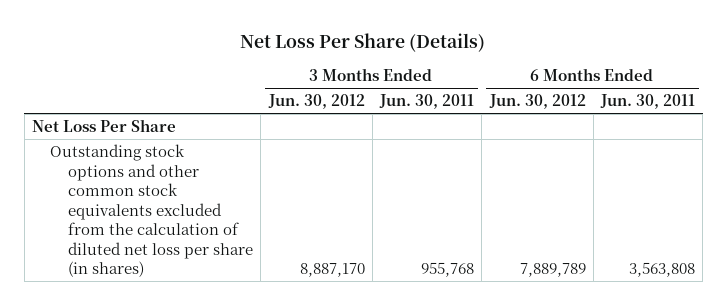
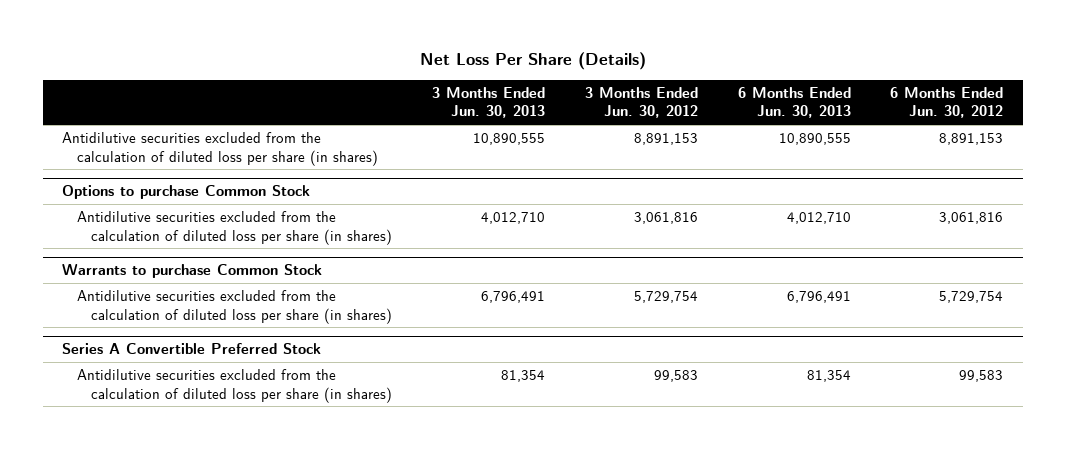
[379,94,475,110] Jun. 30, 2011 -> none
[599,94,695,110] Jun. 30, 2011 -> none
none -> [431,86,545,119] 3 Months Ended Jun. 30, 2013
none -> [737,86,851,119] 6 Months Ended Jun. 30, 2013
[31,119,176,133] Net Loss Per Share -> none
[49,144,254,278] Outstanding stock options and other common stock equivalents excluded from the calculation of diluted net loss per share (in shares) -> [62,131,378,166] Antidilutive securities excluded from the calculation of diluted loss per share (in shares)
[299,263,365,278] 8,887,170 -> [633,132,698,145] 8,891,153
[519,263,586,278] 7,889,789 -> [939,132,1004,145] 8,891,153
none -> [62,185,311,200] Options to purchase Common Stock
none -> [76,210,393,245] Antidilutive securities excluded from the calculation of diluted loss per share (in shares)
none -> [62,264,323,279] Warrants to purchase Common Stock
none -> [76,289,393,324] Antidilutive securities excluded from the calculation of diluted loss per share (in shares)
none -> [62,343,322,355] Series A Convertible Preferred Stock
none -> [76,368,393,403] Antidilutive securities excluded from the calculation of diluted loss per share (in shares)

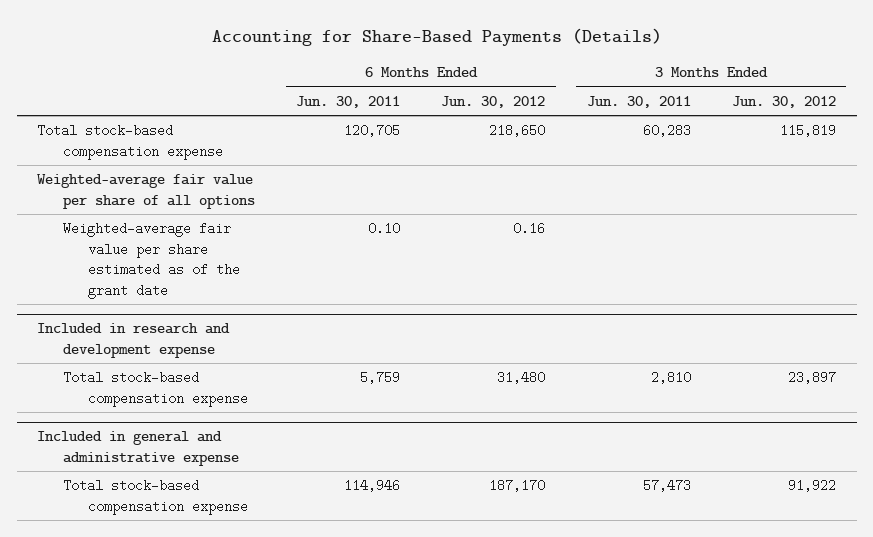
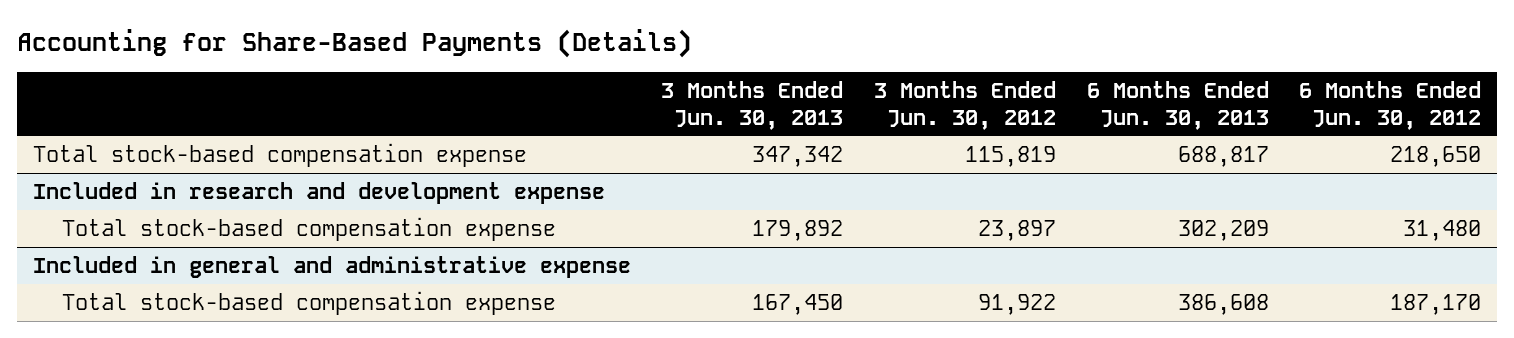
[295,95,400,108] Jun. 30, 2011 -> none
[586,95,691,108] Jun. 30, 2011 -> none
none -> [661,80,844,130] 3 Months Ended Jun. 30, 2013
none -> [1086,80,1269,130] 6 Months Ended Jun. 30, 2013
[37,174,255,209] Weighted-average fair value per share of all options -> none
[62,222,240,299] Weighted-average fair value per share estimated as of the grant date -> none

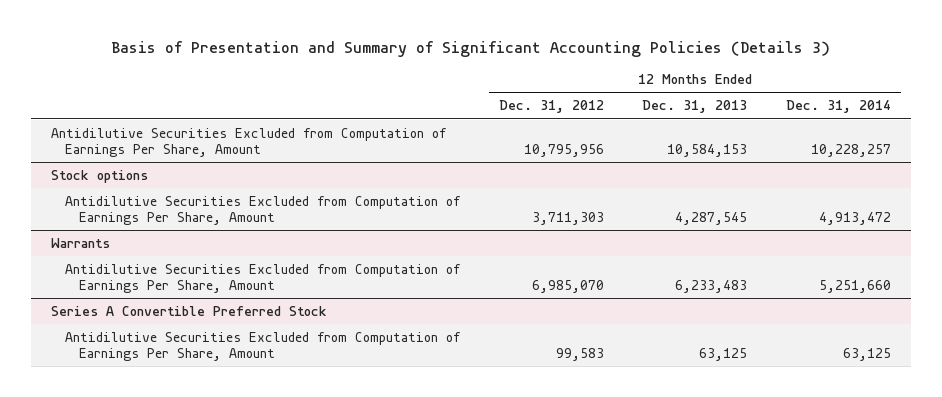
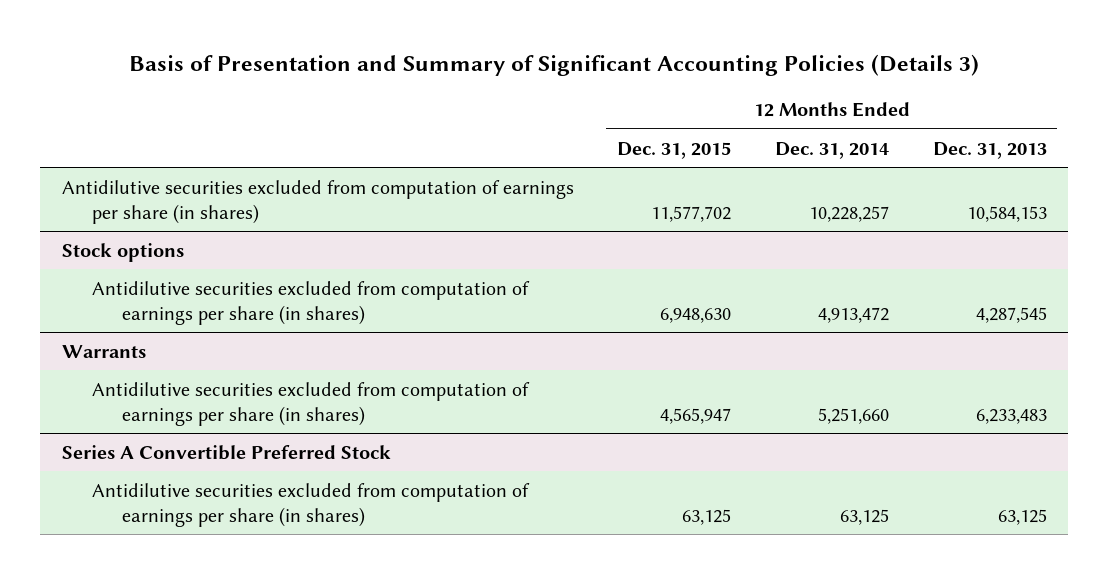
[498,100,604,114] Dec. 31, 2012 -> none
none -> [617,141,732,159] Dec. 31, 2015
[50,127,447,158] Antidilutive Securities Excluded from Computation of Earnings Per Share, Amount -> [61,179,574,224] Antidilutive securities excluded from computation of earnings per share (in shares)
[64,195,461,226] Antidilutive Securities Excluded from Computation of Earnings Per Share, Amount -> [91,280,530,325] Antidilutive securities excluded from computation of earnings per share (in shares)
[64,263,461,294] Antidilutive Securities Excluded from Computation of Earnings Per Share, Amount -> [91,381,530,426] Antidilutive securities excluded from computation of earnings per share (in shares)
[64,331,461,362] Antidilutive Securities Excluded from Computation of Earnings Per Share, Amount -> [91,482,530,527] Antidilutive securities excluded from computation of earnings per share (in shares)

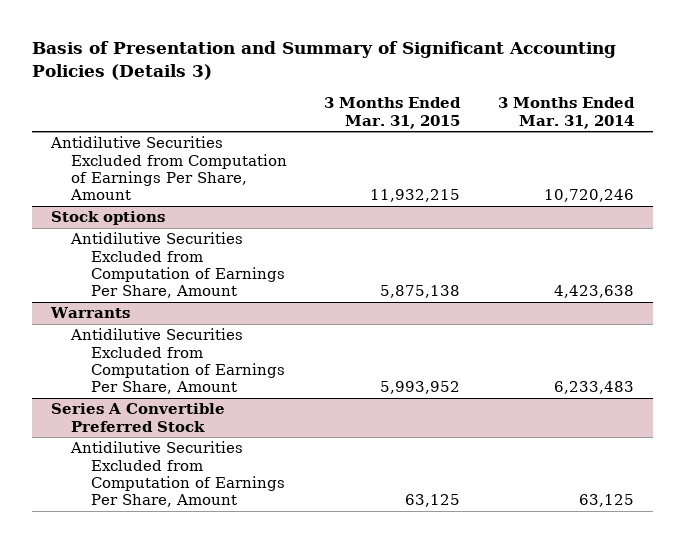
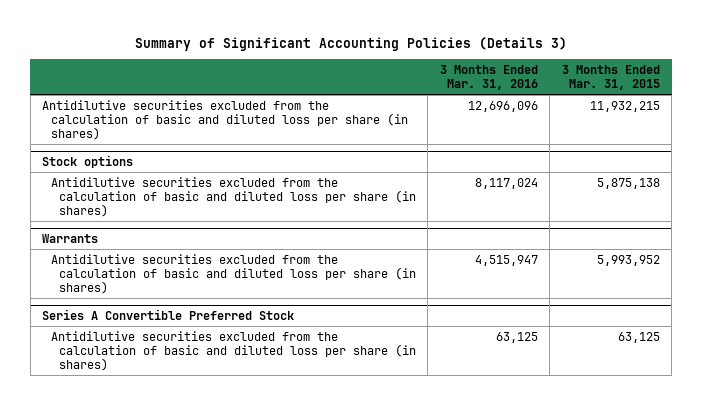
[31,41,616,81] Basis of Presentation and Summary of Significant Accounting Policies (Details 3) -> [134,36,567,51] Summary of Significant Accounting Policies (Details 3)
[498,97,636,129] 3 Months Ended Mar. 31, 2014 -> none
none -> [439,64,538,90] 3 Months Ended Mar. 31, 2016
[49,136,287,201] Antidilutive Securities Excluded from Computation of Earnings Per Share, Amount -> [42,99,408,140] Antidilutive securities excluded from the calculation of basic and diluted loss per share (in shares)
[69,232,285,299] Antidilutive Securities Excluded from Computation of Earnings Per Share, Amount -> [50,176,417,217] Antidilutive securities excluded from the calculation of basic and diluted loss per share (in shares)
[69,328,285,395] Antidilutive Securities Excluded from Computation of Earnings Per Share, Amount -> [50,253,417,294] Antidilutive securities excluded from the calculation of basic and diluted loss per share (in shares)
[69,441,285,508] Antidilutive Securities Excluded from Computation of Earnings Per Share, Amount -> [50,330,417,371] Antidilutive securities excluded from the calculation of basic and diluted loss per share (in shares)

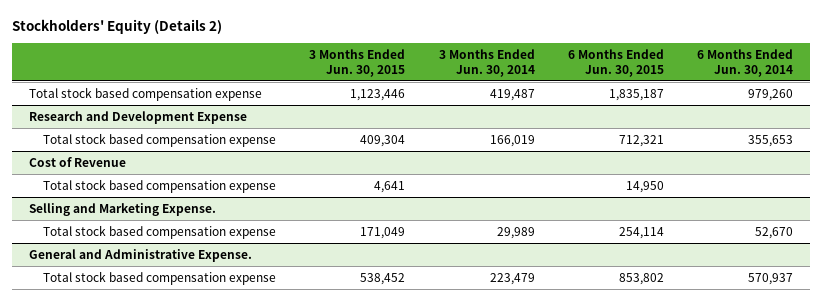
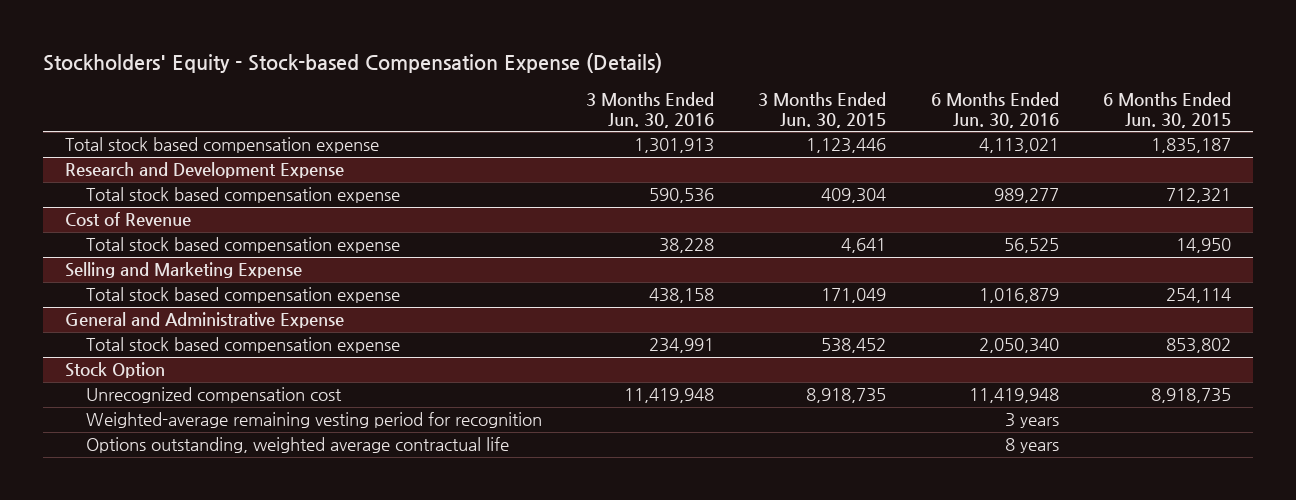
[12,18,223,34] Stockholders' Equity (Details 2) -> [42,53,662,74] Stockholders' Equity - Stock-based Compensation Expense (Details)
[438,48,535,77] 3 Months Ended Jun. 30, 2014 -> none
[696,48,793,77] 6 Months Ended Jun. 30, 2014 -> none
none -> [586,91,715,128] 3 Months Ended Jun. 30, 2016
none -> [930,91,1059,128] 6 Months Ended Jun. 30, 2016
[28,202,216,216] Selling and Marketing Expense. -> [64,262,302,279] Selling and Marketing Expense
[28,248,252,262] General and Administrative Expense. -> [64,312,344,329] General and Administrative Expense
none -> [64,362,165,379] Stock Option
none -> [86,387,343,404] Unrecognized compensation cost
none -> [86,412,543,429] Weighted-average remaining vesting period for recognition
none -> [86,437,510,454] Options outstanding, weighted average contractual life

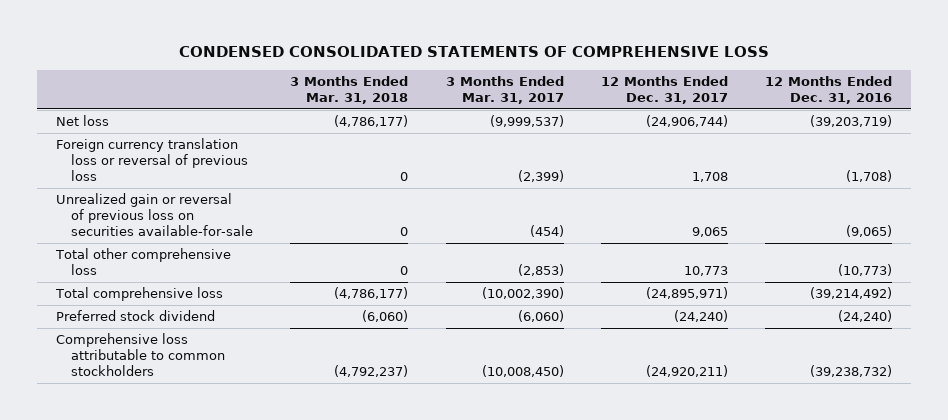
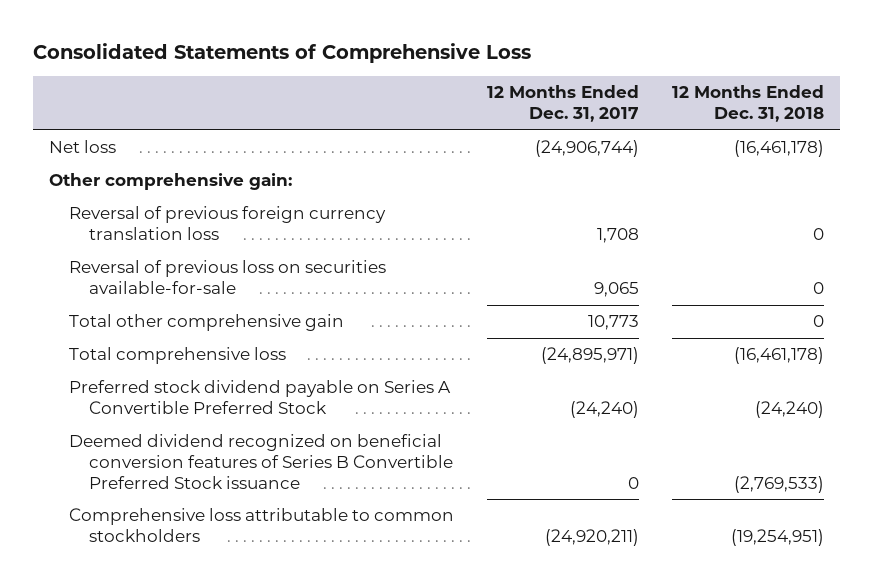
[179,45,770,57] CONDENSED CONSOLIDATED STATEMENTS OF COMPREHENSIVE LOSS -> [32,43,531,64] Consolidated Statements of Comprehensive Loss
[290,75,409,104] 3 Months Ended Mar. 31, 2018 -> none
[445,75,564,104] 3 Months Ended Mar. 31, 2017 -> none
[765,75,893,104] 12 Months Ended Dec. 31, 2016 -> none
none -> [671,85,824,123] 12 Months Ended Dec. 31, 2018
none -> [49,173,293,191] Other comprehensive gain:
[55,138,248,181] Foreign currency translation loss or reversal of previous loss -> [69,206,387,241] Reversal of previous foreign currency translation loss
[55,193,253,236] Unrealized gain or reversal of previous loss on securities available-for-sale -> [69,260,387,295] Reversal of previous loss on securities available-for-sale
[54,248,231,275] Total other comprehensive loss -> [69,314,345,332] Total other comprehensive gain
[55,310,215,322] Preferred stock dividend -> [69,380,452,415] Preferred stock dividend payable on Series A Convertible Preferred Stock
none -> [69,434,453,489] Deemed dividend recognized on beneficial conversion features of Series B Convertible Preferred Stock issuance

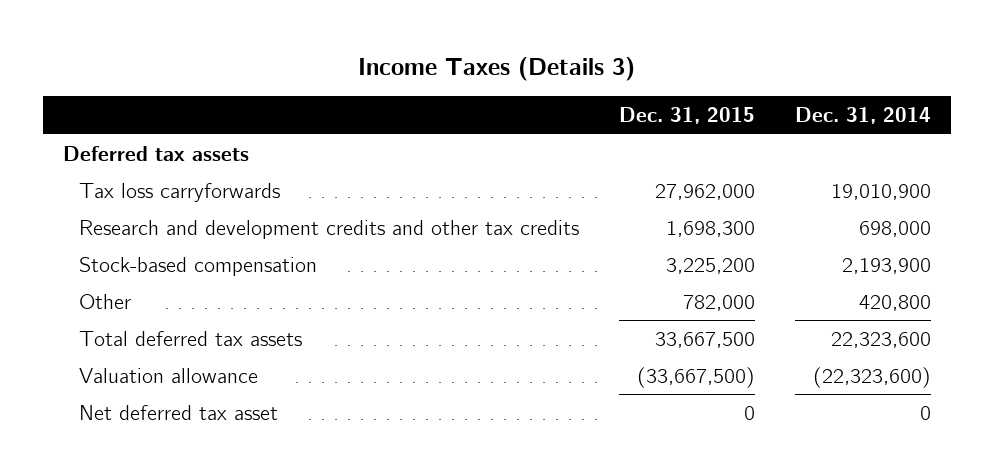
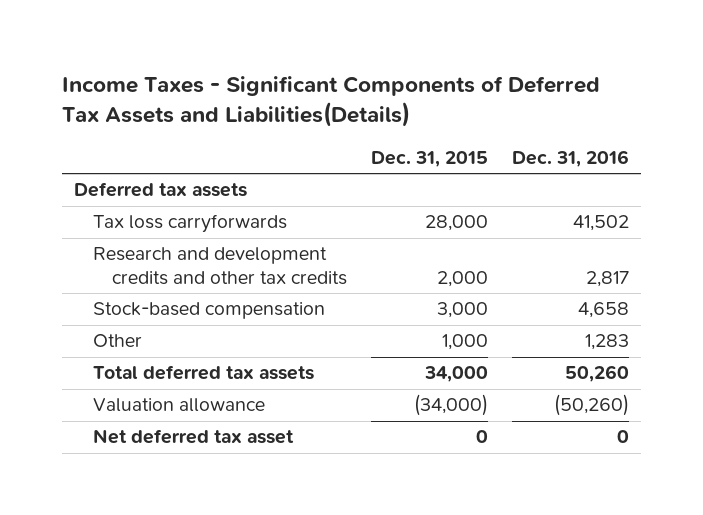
[358,57,636,82] Income Taxes (Details 3) -> [62,76,601,128] Income Taxes - Significant Components of Deferred Tax Assets and Liabilities(Details)
[795,107,932,125] Dec. 31, 2014 -> none
none -> [511,150,629,168] Dec. 31, 2016
[655,183,756,200] 27,962,000 -> [424,215,488,232] 28,000
[666,220,756,237] 1,698,300 -> [436,270,488,287] 2,000
[666,257,756,274] 3,225,200 -> [436,302,488,319] 3,000
[683,294,756,311] 782,000 -> [441,334,488,351] 1,000
[655,331,756,348] 33,667,500 -> [423,366,488,383] 34,000
[637,366,756,388] (33,667,500) -> [413,394,488,417] (34,000)

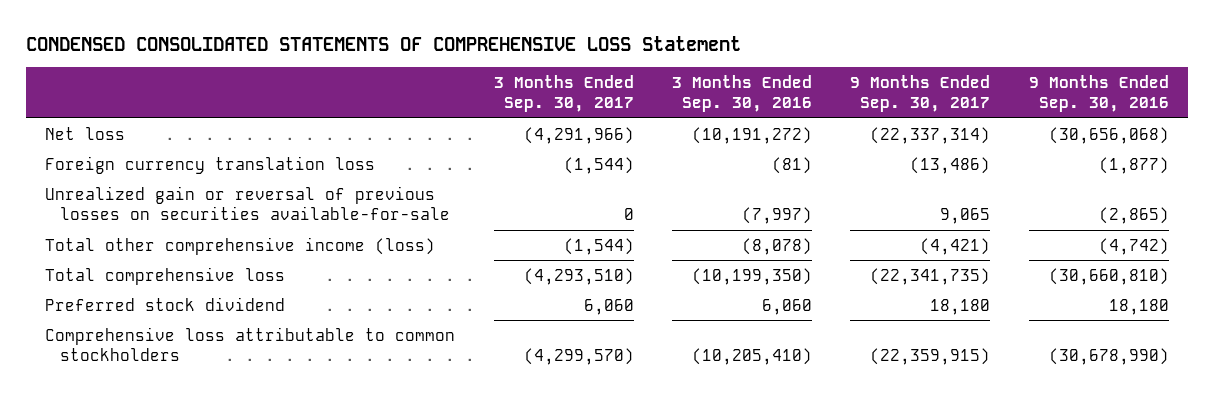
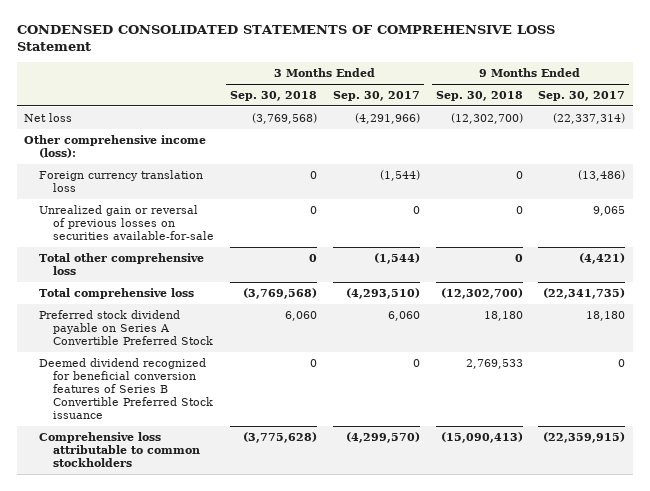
[672,74,813,113] 3 Months Ended Sep. 30, 2016 -> none
[1028,74,1169,113] 9 Months Ended Sep. 30, 2016 -> none
none -> [230,91,318,102] Sep. 30, 2018
none -> [435,91,523,102] Sep. 30, 2018
none -> [24,134,207,158] Other comprehensive income (loss):
[45,236,436,255] Total other comprehensive income (loss) -> [38,252,204,275] Total other comprehensive loss
[45,296,286,311] Preferred stock dividend -> [38,309,214,345] Preferred stock dividend payable on Series A Convertible Preferred Stock
none -> [38,357,214,419] Deemed dividend recognized for beneficial conversion features of Series B Convertible Preferred Stock issuance

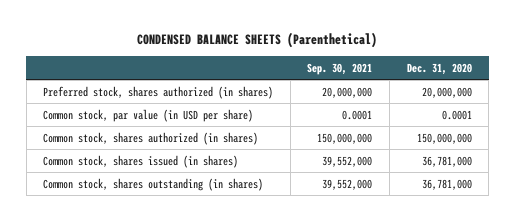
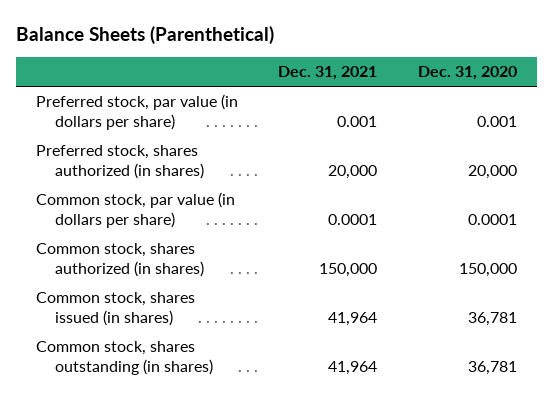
[137,32,378,49] CONDENSED BALANCE SHEETS (Parenthetical) -> [16,26,275,45] Balance Sheets (Parenthetical)
[307,62,373,75] Sep. 30, 2021 -> none
none -> [278,66,378,81] Dec. 31, 2021
none -> [36,94,239,130] Preferred stock, par value (in dollars per share)
[421,86,472,98] 20,000,000 -> [467,164,517,179] 20,000
[43,108,254,122] Common stock, par value (in USD per share) -> [36,192,236,228] Common stock, par value (in dollars per share)
[416,132,472,144] 150,000,000 -> [458,262,517,277] 150,000
[421,155,472,167] 36,781,000 -> [467,311,517,326] 36,781
[421,178,472,190] 36,781,000 -> [467,360,517,375] 36,781

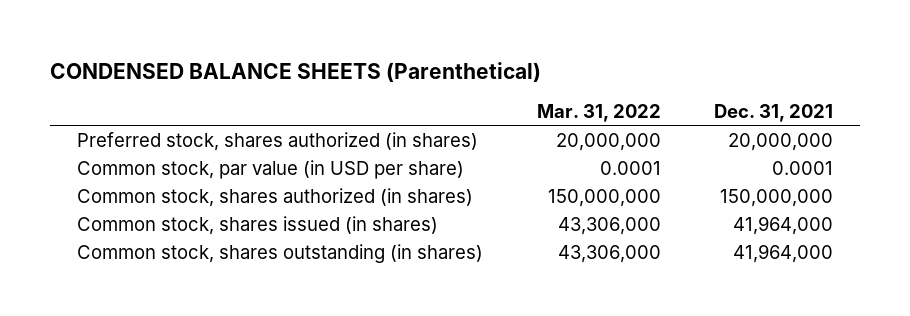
[16,26,275,45] Balance Sheets (Parenthetical) -> [50,61,542,82] CONDENSED BALANCE SHEETS (Parenthetical)
[417,66,517,81] Dec. 31, 2020 -> none
none -> [536,103,661,122] Mar. 31, 2022
[36,94,239,130] Preferred stock, par value (in dollars per share) -> none
[328,164,378,179] 20,000 -> [728,132,834,151] 20,000,000
[36,192,236,228] Common stock, par value (in dollars per share) -> [77,159,465,179] Common stock, par value (in USD per share)
[319,262,378,277] 150,000 -> [720,188,834,207] 150,000,000
[328,311,378,326] 41,964 -> [733,215,834,235] 41,964,000
[328,360,378,375] 41,964 -> [733,243,834,263] 41,964,000

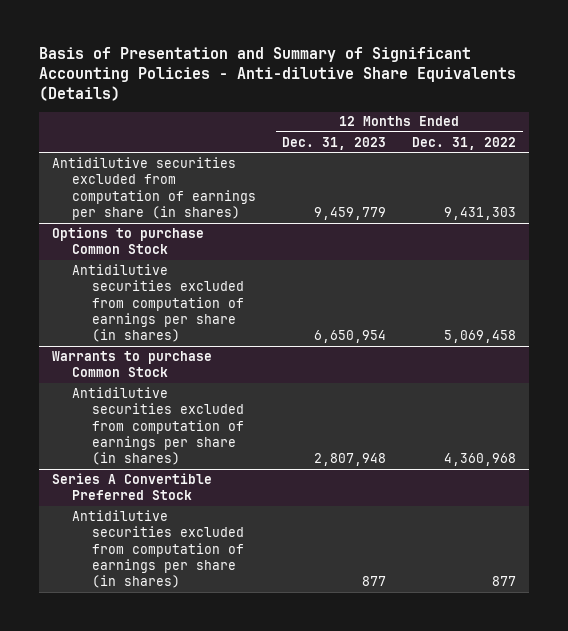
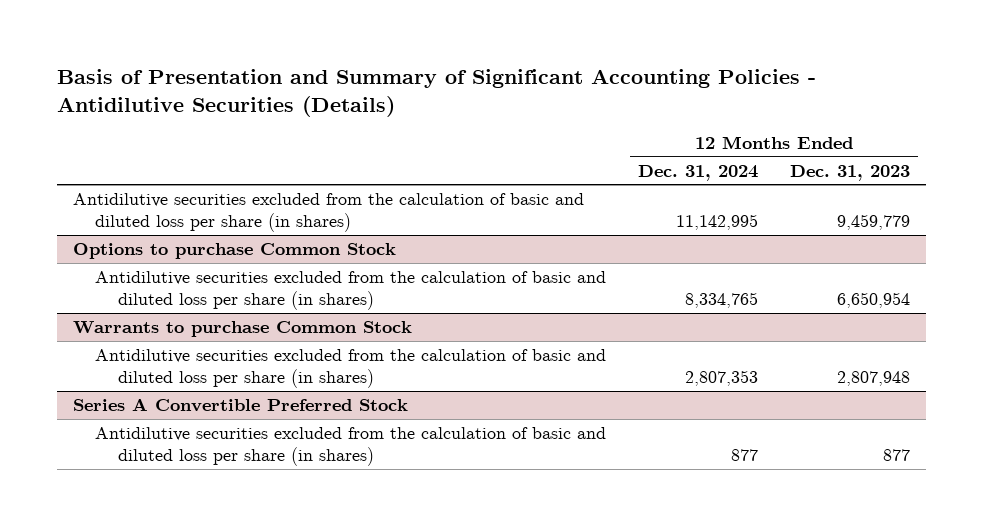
[39,47,517,101] Basis of Presentation and Summary of Significant Accounting Policies - Anti-dilutive Share Equivalents (Details) -> [56,69,816,117] Basis of Presentation and Summary of Significant Accounting Policies - Antidilutive Securities (Details)
[412,136,517,150] Dec. 31, 2022 -> none
none -> [638,164,759,181] Dec. 31, 2024
[52,156,257,220] Antidilutive securities excluded from computation of earnings per share (in shares) -> [72,192,584,232] Antidilutive securities excluded from the calculation of basic and diluted loss per share (in shares)
[72,263,245,343] Antidilutive securities excluded from computation of earnings per share (in shares) -> [95,270,607,310] Antidilutive securities excluded from the calculation of basic and diluted loss per share (in shares)
[72,386,245,466] Antidilutive securities excluded from computation of earnings per share (in shares) -> [95,348,607,388] Antidilutive securities excluded from the calculation of basic and diluted loss per share (in shares)
[72,509,245,589] Antidilutive securities excluded from computation of earnings per share (in shares) -> [95,426,607,466] Antidilutive securities excluded from the calculation of basic and diluted loss per share (in shares)

